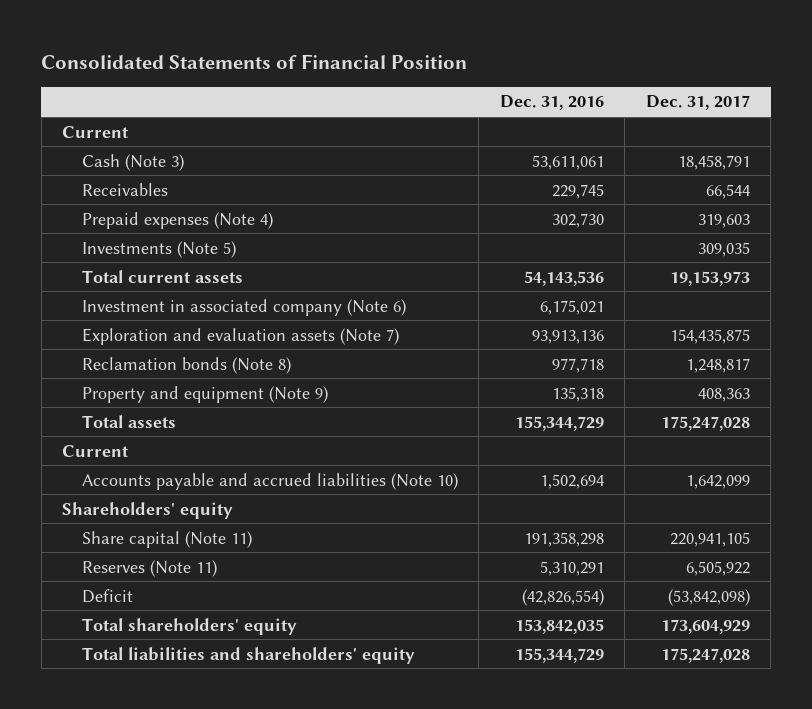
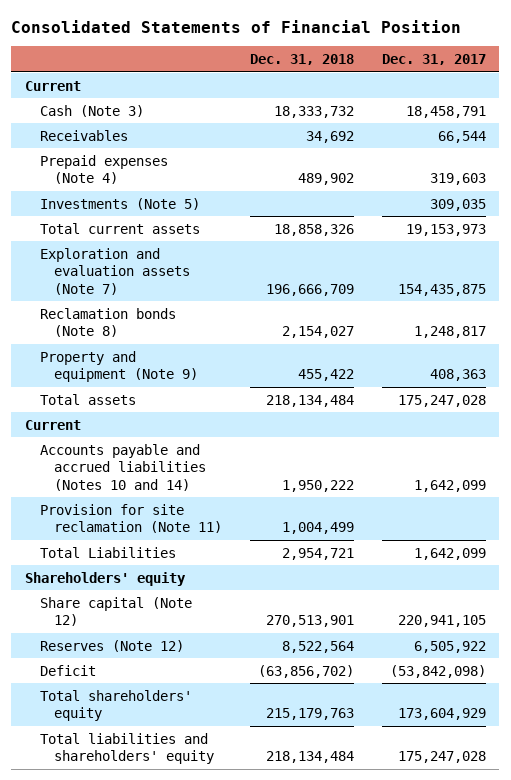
[499,95,604,111] Dec. 31, 2016 -> none
none -> [249,54,354,66] Dec. 31, 2018
[81,298,406,316] Investment in associated company (Note 6) -> none
[81,472,458,490] Accounts payable and accrued liabilities (Note 10) -> [39,443,207,491] Accounts payable and accrued liabilities (Notes 10 and 14)
none -> [39,503,223,534] Provision for site reclamation (Note 11)
none -> [39,546,176,558] Total Liabilities
[81,530,252,548] Share capital (Note 11) -> [39,596,192,627] Share capital (Note 12)
[81,559,217,577] Reserves (Note 11) -> [39,639,184,652] Reserves (Note 12)

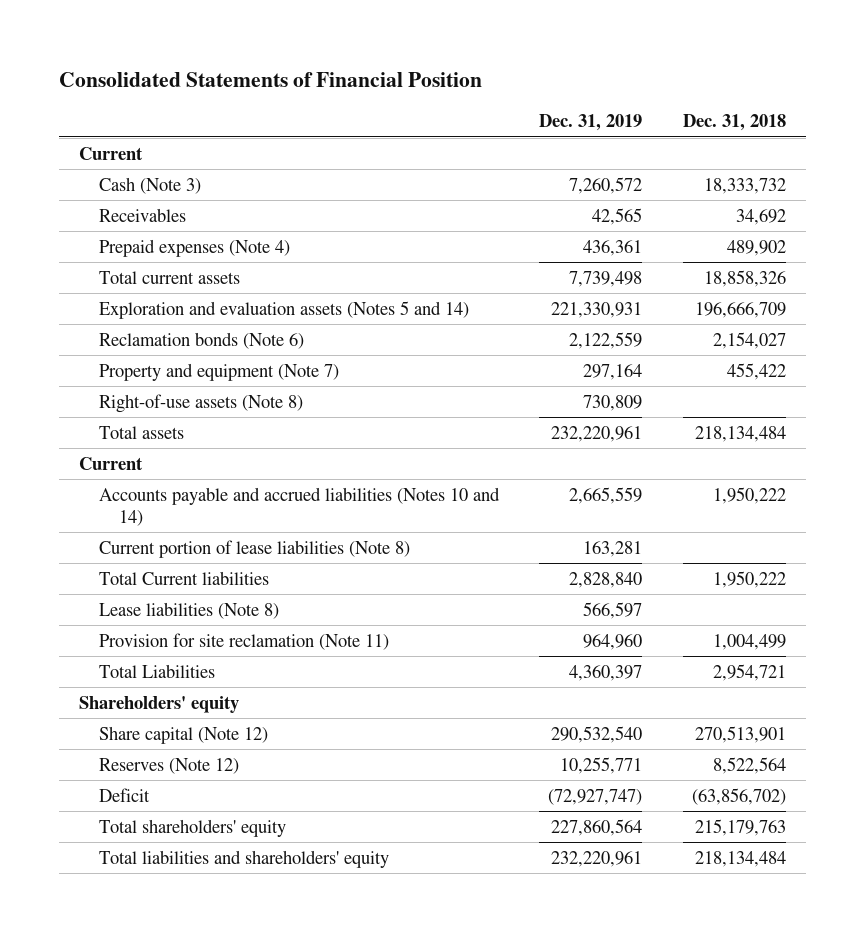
[381,54,486,66] Dec. 31, 2017 -> none
none -> [539,114,643,132] Dec. 31, 2019
[39,197,200,210] Investments (Note 5) -> none
[39,247,191,295] Exploration and evaluation assets (Note 7) -> [99,300,470,319] Exploration and evaluation assets (Notes 5 and 14)
[39,307,176,338] Reclamation bonds (Note 8) -> [99,331,305,349] Reclamation bonds (Note 6)
[39,350,199,383] Property and equipment (Note 9) -> [99,362,340,381] Property and equipment (Note 7)
none -> [99,393,304,413] Right-of-use assets (Note 8)
none -> [99,539,411,558] Current portion of lease liabilities (Note 8)
none -> [99,570,270,585] Total Current liabilities
none -> [99,601,280,619] Lease liabilities (Note 8)

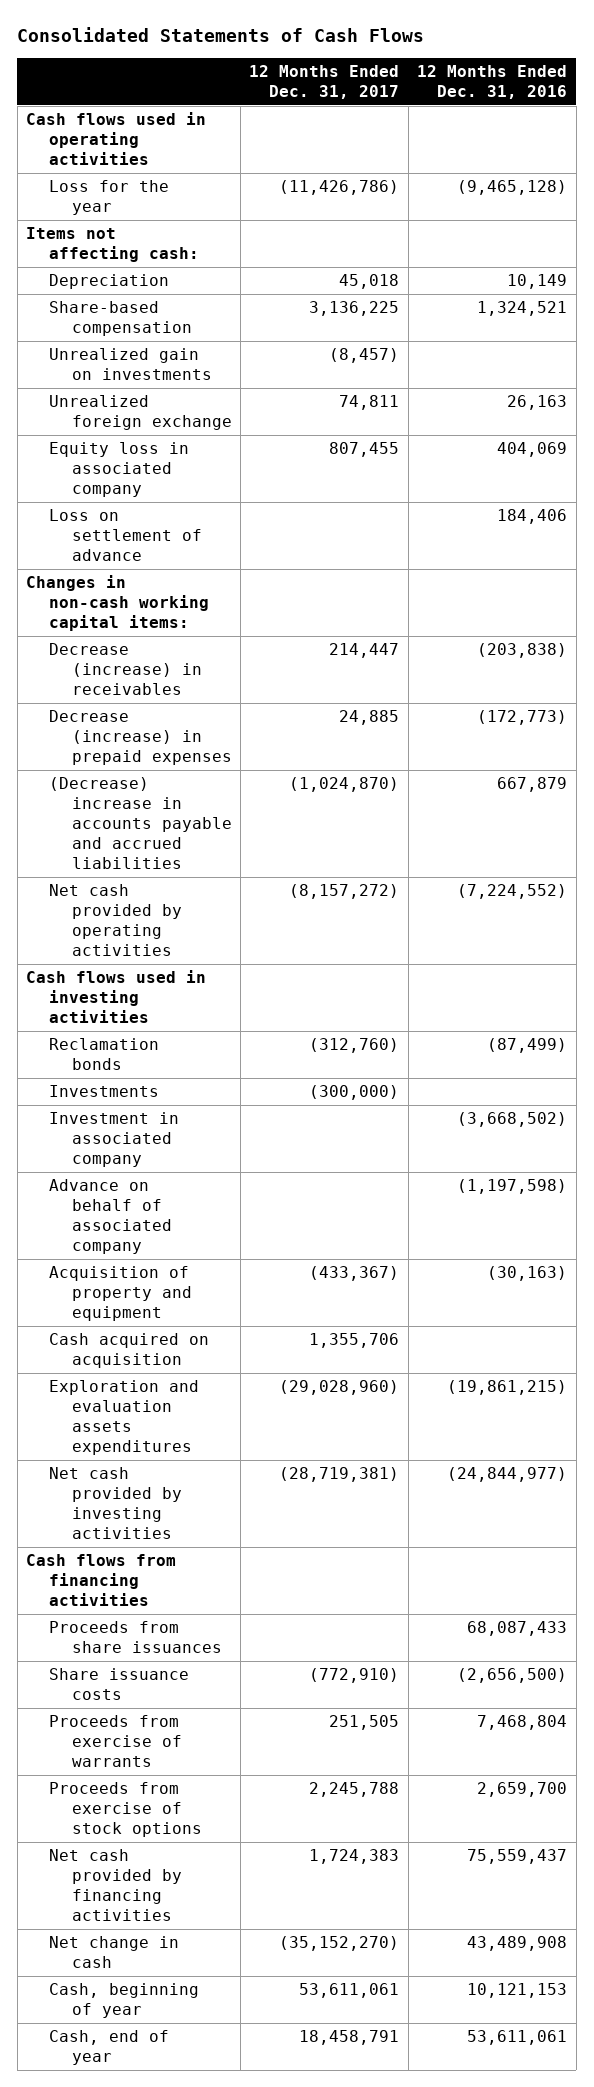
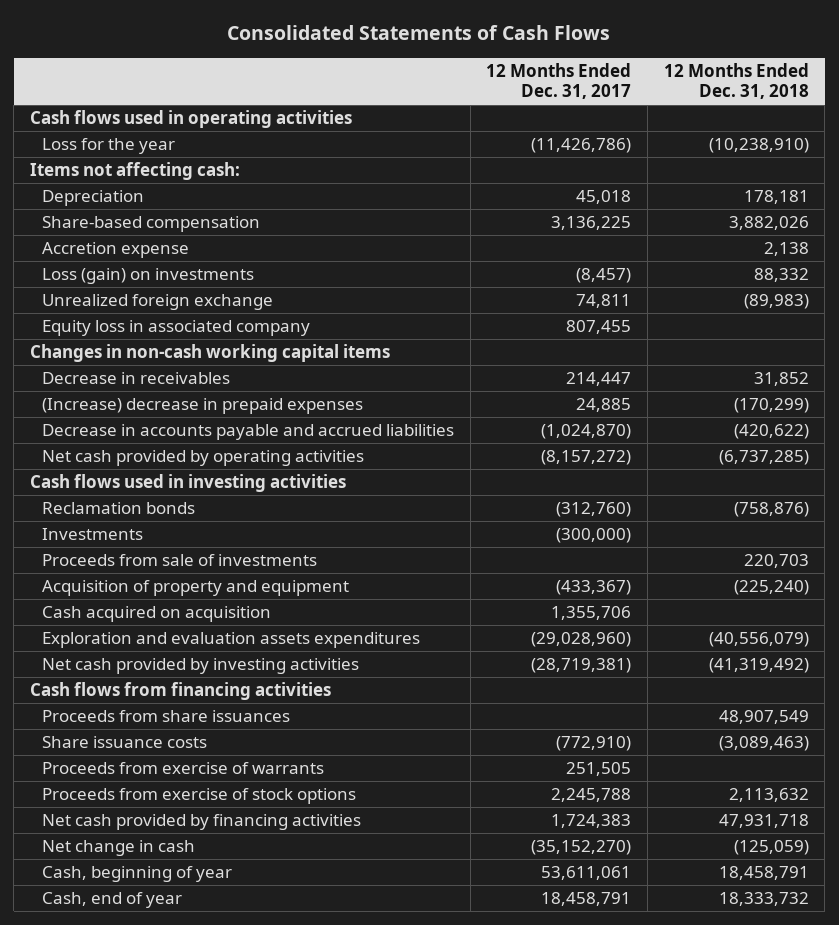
[417,64,568,100] 12 Months Ended Dec. 31, 2016 -> none
none -> [663,62,809,100] 12 Months Ended Dec. 31, 2018
none -> [42,242,190,259] Accretion expense
[49,348,212,381] Unrealized gain on investments -> [42,268,255,285] Loss (gain) on investments
[49,509,202,562] Loss on settlement of advance -> none
[26,575,210,632] Changes in non-cash working capital items: -> [29,344,390,363] Changes in non-cash working capital items
[49,643,202,696] Decrease (increase) in receivables -> [42,372,231,385] Decrease in receivables
[49,710,232,766] Decrease (increase) in prepaid expenses -> [42,398,364,415] (Increase) decrease in prepaid expenses
[49,777,232,870] (Decrease) increase in accounts payable and accrued liabilities -> [42,424,455,441] Decrease in accounts payable and accrued liabilities
[49,1112,180,1168] Investment in associated company -> none
[49,1179,172,1255] Advance on behalf of associated company -> none
none -> [42,554,318,567] Proceeds from sale of investments

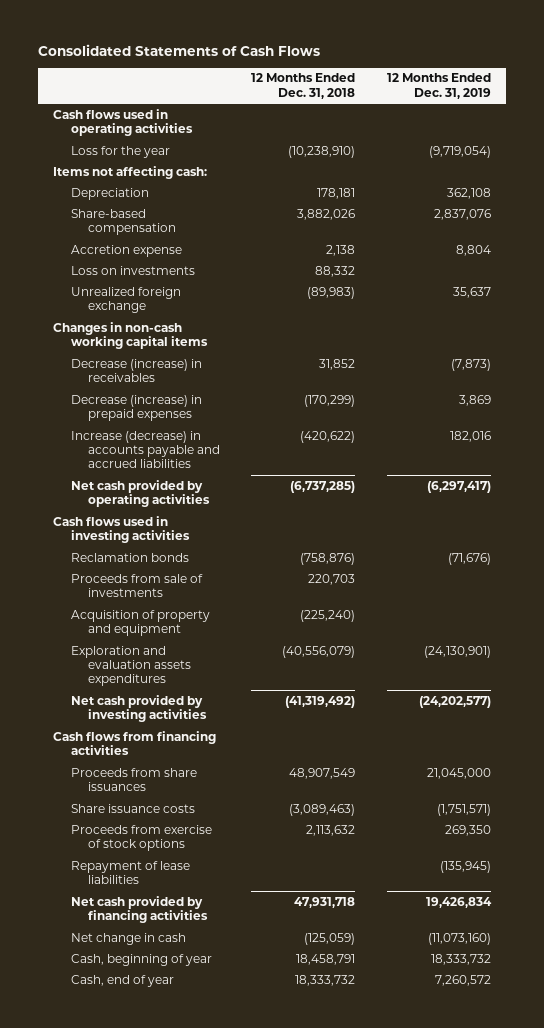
[486,62,632,100] 12 Months Ended Dec. 31, 2017 -> none
none -> [386,73,491,99] 12 Months Ended Dec. 31, 2019
[42,268,255,285] Loss (gain) on investments -> [70,265,195,275] Loss on investments
[42,320,311,337] Equity loss in associated company -> none
[42,372,231,385] Decrease in receivables -> [70,358,202,383] Decrease (increase) in receivables
[42,398,364,415] (Increase) decrease in prepaid expenses -> [70,394,202,422] Decrease (increase) in prepaid expenses
[42,424,455,441] Decrease in accounts payable and accrued liabilities -> [70,430,221,469] Increase (decrease) in accounts payable and accrued liabilities
[42,528,144,541] Investments -> none
[42,606,272,623] Cash acquired on acquisition -> none
[42,762,325,775] Proceeds from exercise of warrants -> none
none -> [70,860,190,885] Repayment of lease liabilities

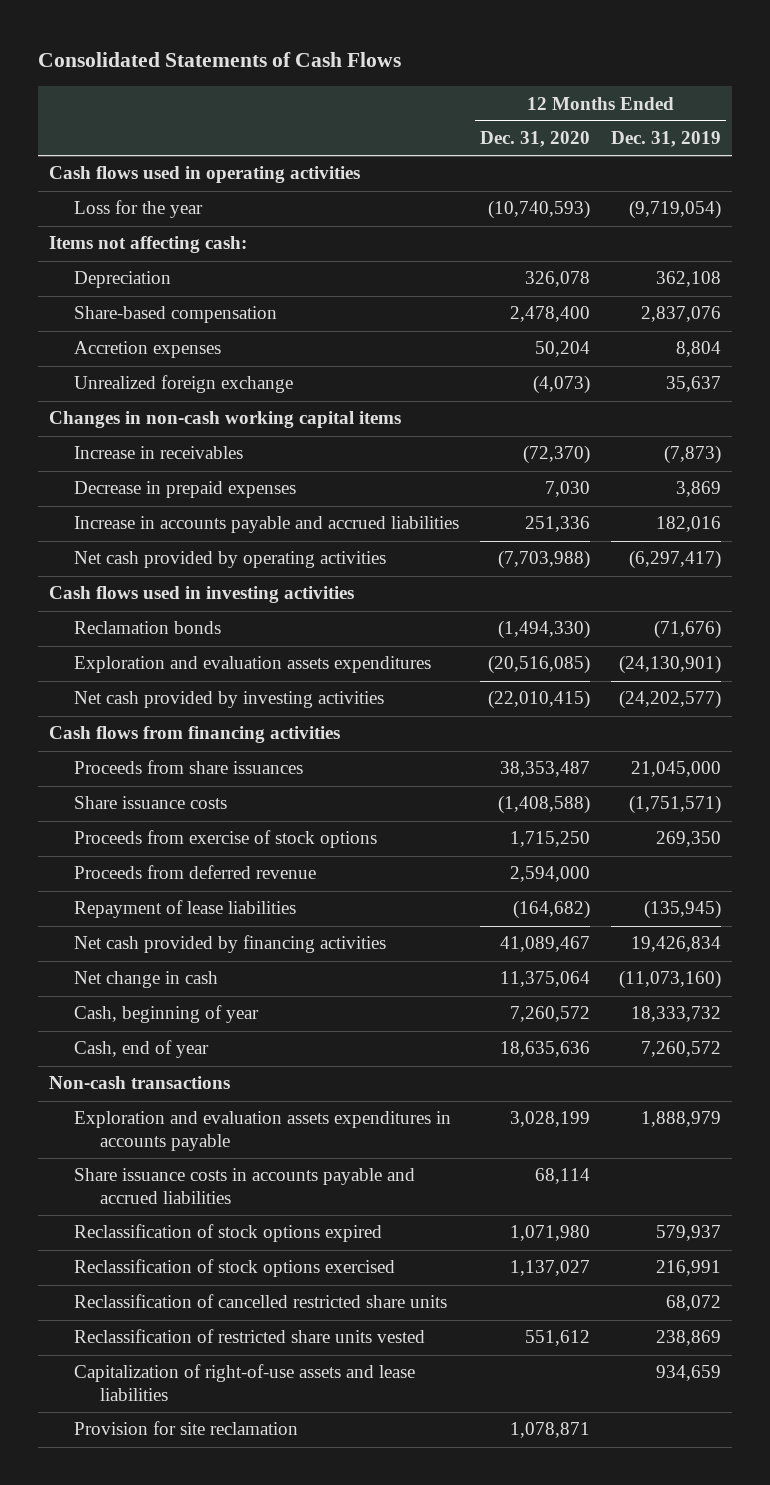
[251,73,356,99] 12 Months Ended Dec. 31, 2018 -> none
none -> [480,131,591,148] Dec. 31, 2020
[70,265,195,275] Loss on investments -> none
[70,244,182,257] Accretion expense -> [74,341,222,359] Accretion expenses
[70,358,202,383] Decrease (increase) in receivables -> [74,446,244,460] Increase in receivables
[70,394,202,422] Decrease (increase) in prepaid expenses -> [74,481,297,499] Decrease in prepaid expenses
[70,430,221,469] Increase (decrease) in accounts payable and accrued liabilities -> [74,516,460,534] Increase in accounts payable and accrued liabilities
[70,573,203,598] Proceeds from sale of investments -> none
[70,609,210,637] Acquisition of property and equipment -> none
none -> [74,865,317,880] Proceeds from deferred revenue
none -> [48,1076,230,1090] Non-cash transactions
none -> [74,1111,452,1152] Exploration and evaluation assets expenditures in accounts payable
none -> [74,1168,416,1205] Share issuance costs in accounts payable and accrued liabilities
none -> [74,1224,383,1243] Reclassification of stock options expired
none -> [74,1259,396,1278] Reclassification of stock options exercised
none -> [74,1294,448,1309] Reclassification of cancelled restricted share units
none -> [74,1329,426,1344] Reclassification of restricted share units vested
none -> [74,1364,416,1402] Capitalization of right-of-use assets and lease liabilities
none -> [74,1421,299,1436] Provision for site reclamation

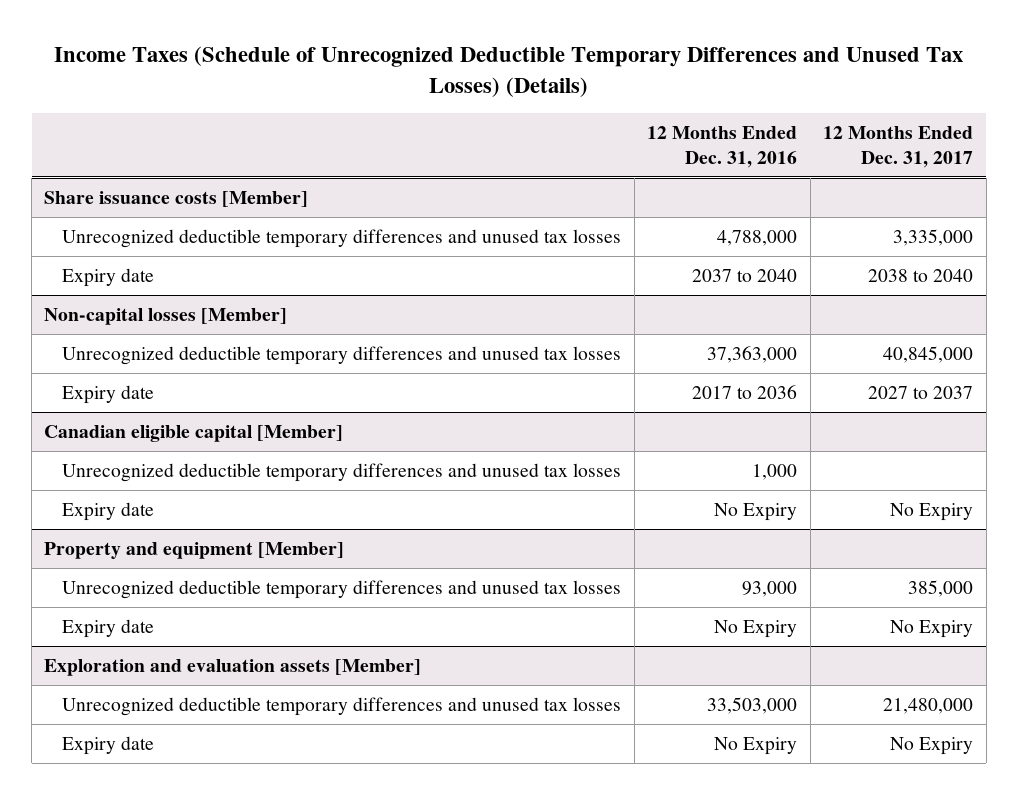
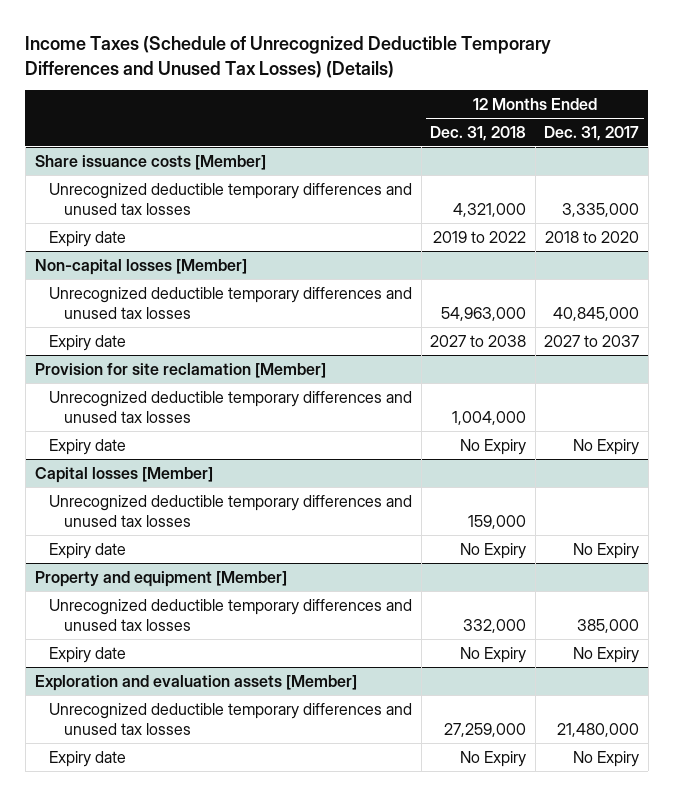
[647,125,798,168] 12 Months Ended Dec. 31, 2016 -> none
none -> [430,125,527,141] Dec. 31, 2018
[868,269,974,283] 2038 to 2040 -> [545,230,640,243] 2018 to 2020
[44,425,344,443] Canadian eligible capital [Member] -> none
none -> [34,362,326,378] Provision for site reclamation [Member]
none -> [34,466,213,483] Capital losses [Member]
none -> [49,494,413,528] Unrecognized deductible temporary differences and unused tax losses
none -> [49,542,127,559] Expiry date

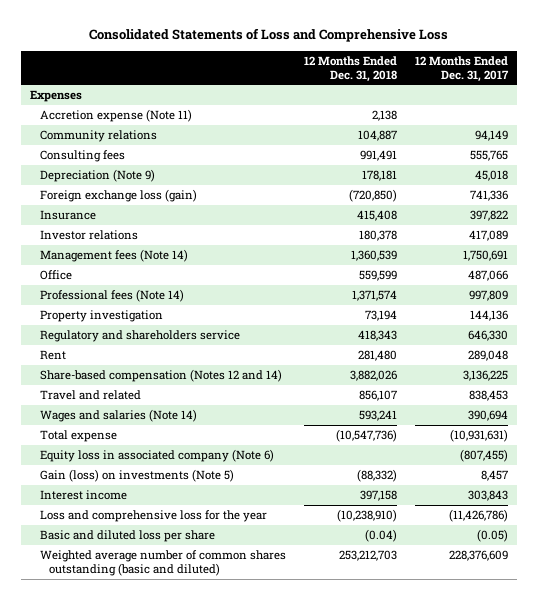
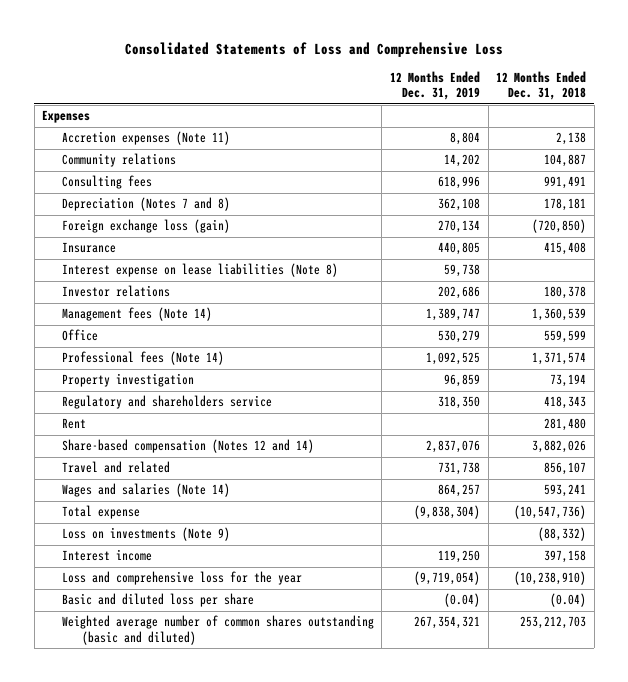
[414,55,509,82] 12 Months Ended Dec. 31, 2017 -> none
none -> [390,71,481,101] 12 Months Ended Dec. 31, 2019
[39,108,192,122] Accretion expense (Note 11) -> [61,131,230,146] Accretion expenses (Note 11)
[39,168,155,182] Depreciation (Note 9) -> [61,197,230,212] Depreciation (Notes 7 and 8)
none -> [61,263,338,278] Interest expense on lease liabilities (Note 8)
[39,448,274,462] Equity loss in associated company (Note 6) -> none
[39,468,234,482] Gain (loss) on investments (Note 5) -> [61,527,230,542] Loss on investments (Note 9)

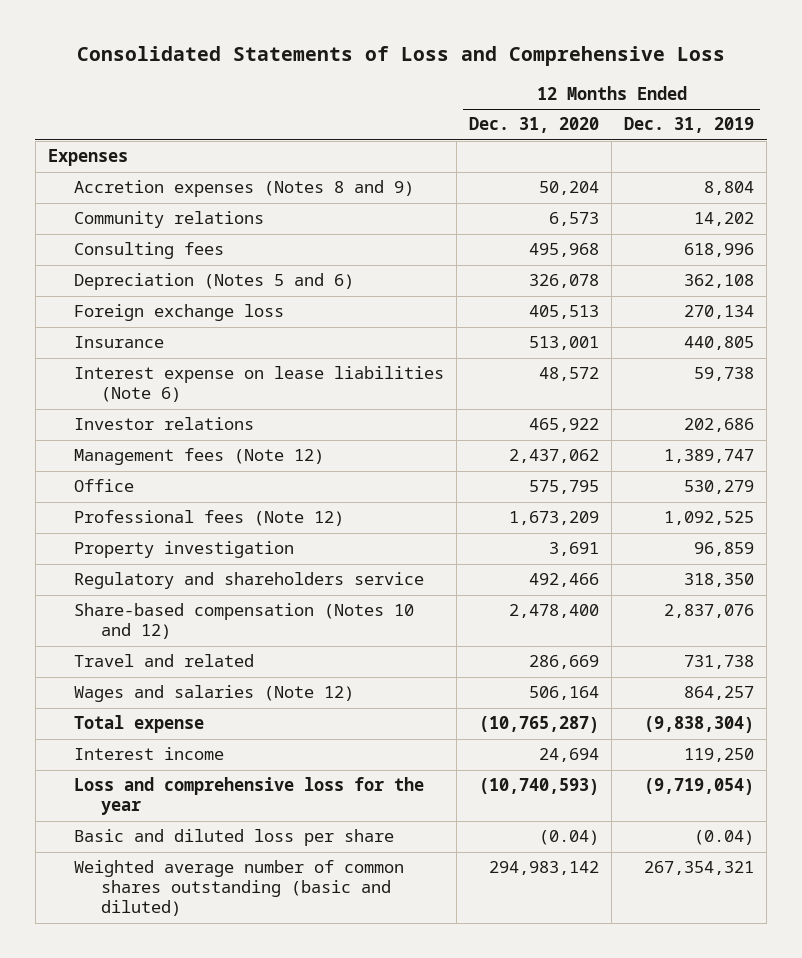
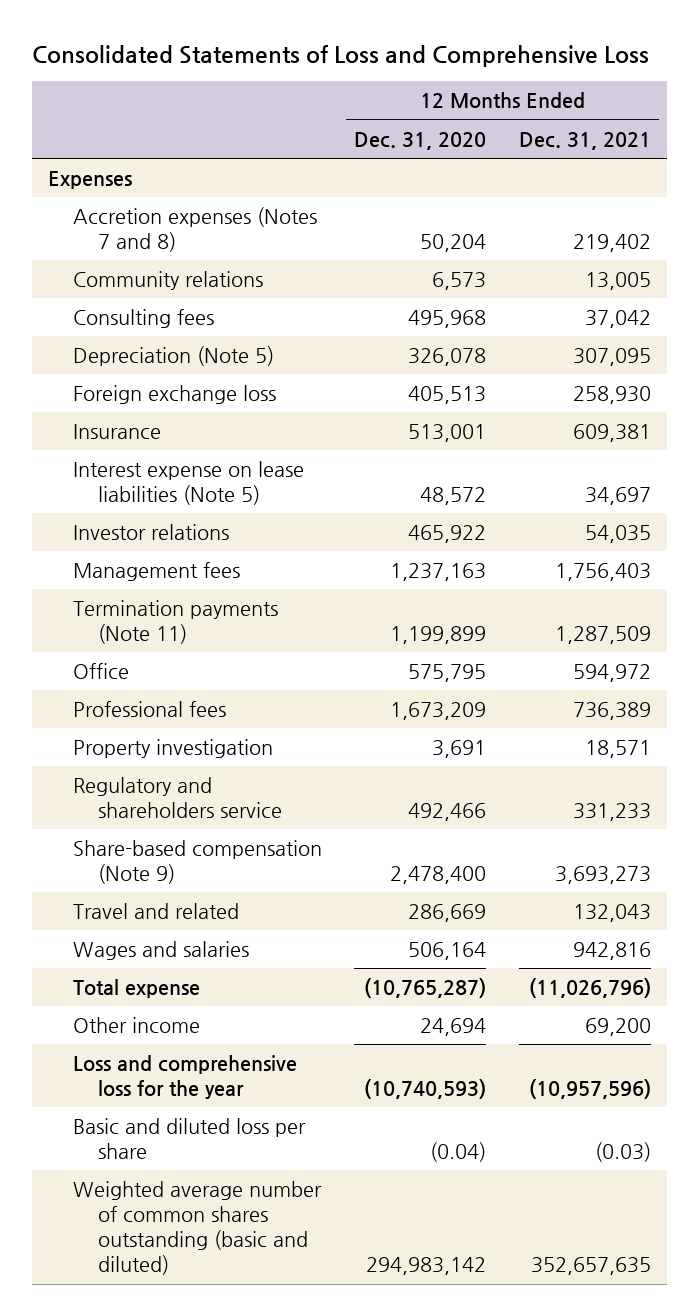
[624,117,755,134] Dec. 31, 2019 -> none
none -> [518,131,651,150] Dec. 31, 2021
[74,180,415,198] Accretion expenses (Notes 8 and 9) -> [73,206,318,253] Accretion expenses (Notes 7 and 8)
[74,273,355,291] Depreciation (Notes 5 and 6) -> [73,345,275,366] Depreciation (Note 5)
[74,366,445,403] Interest expense on lease liabilities (Note 6) -> [73,460,305,506] Interest expense on lease liabilities (Note 5)
[74,448,325,466] Management fees (Note 12) -> [73,561,241,581] Management fees
[509,449,600,464] 2,437,062 -> [390,562,487,581] 1,237,163
none -> [73,599,279,645] Termination payments (Note 11)
[74,510,345,527] Professional fees (Note 12) -> [73,700,227,717] Professional fees
[74,603,415,640] Share-based compensation (Notes 10 and 12) -> [73,839,323,885] Share-based compensation (Note 9)
[74,685,355,703] Wages and salaries (Note 12) -> [73,940,250,960] Wages and salaries
[74,747,225,761] Interest income -> [73,1016,201,1033] Other income

